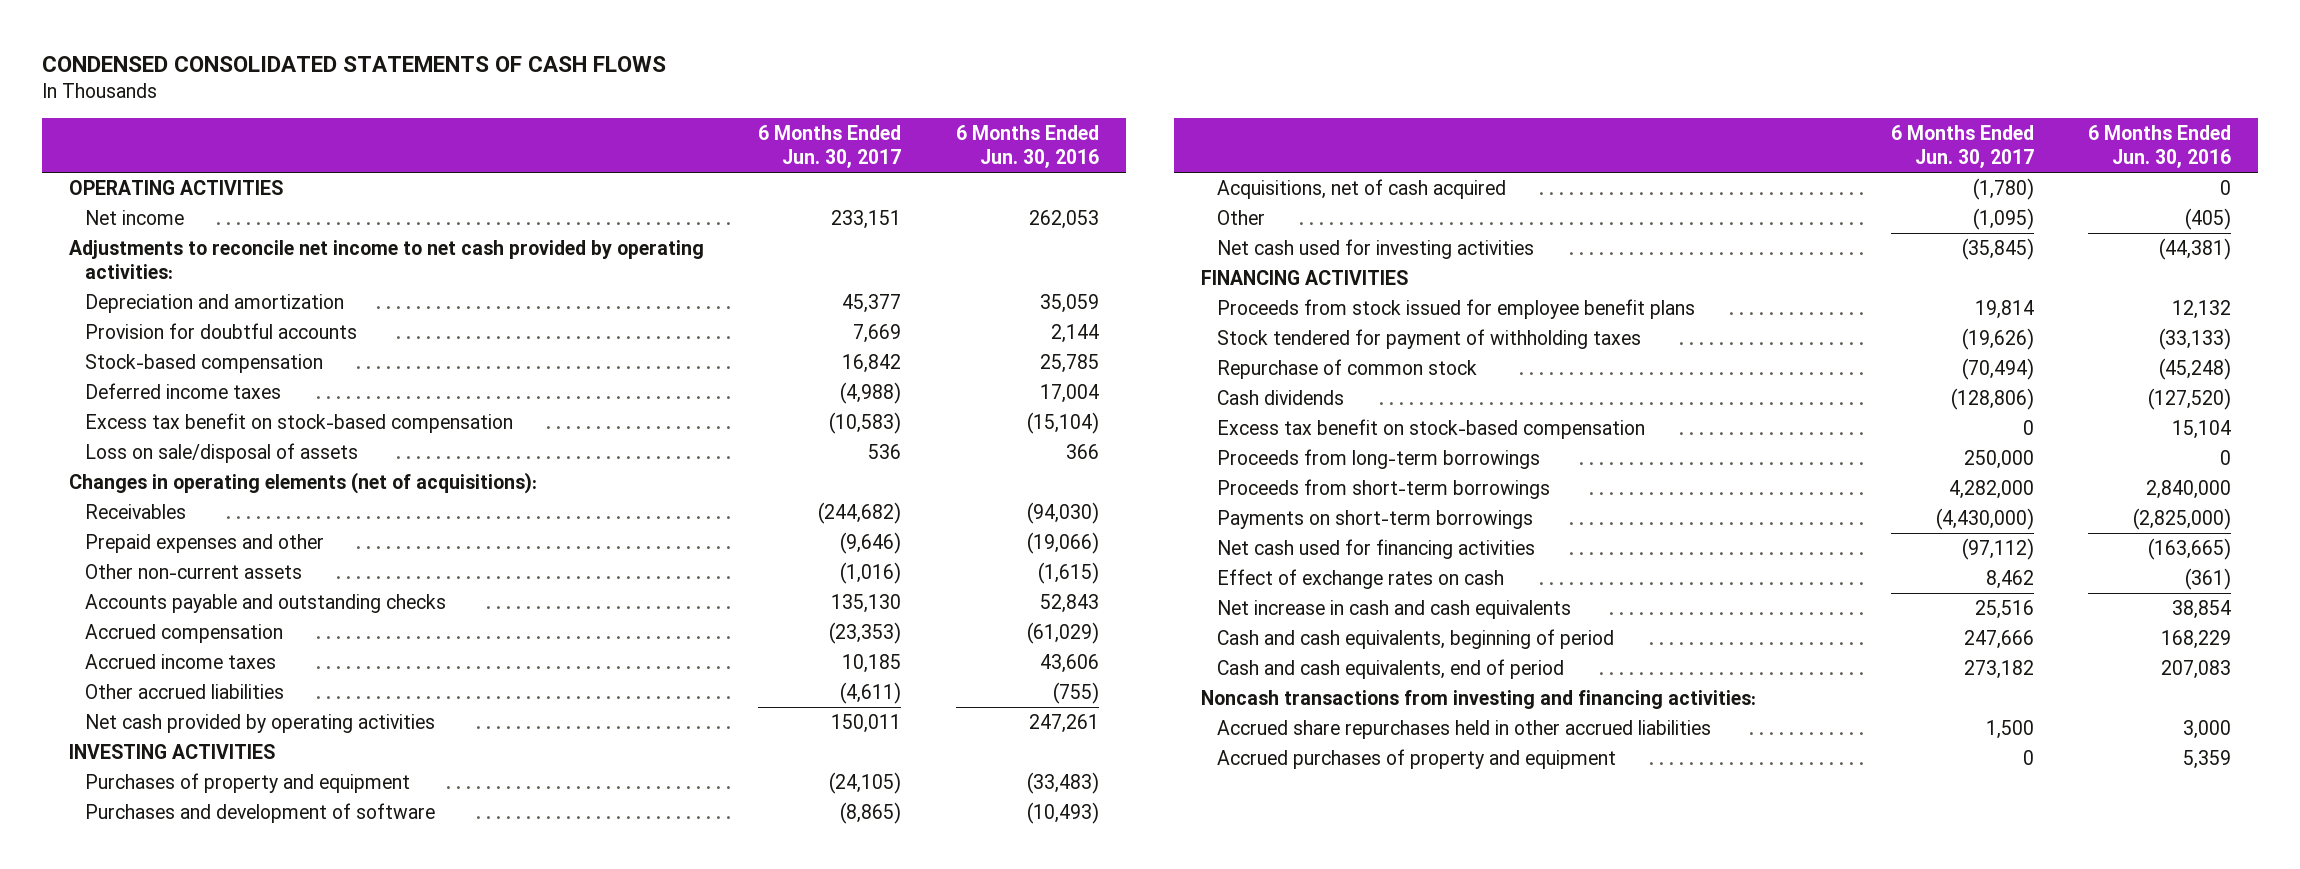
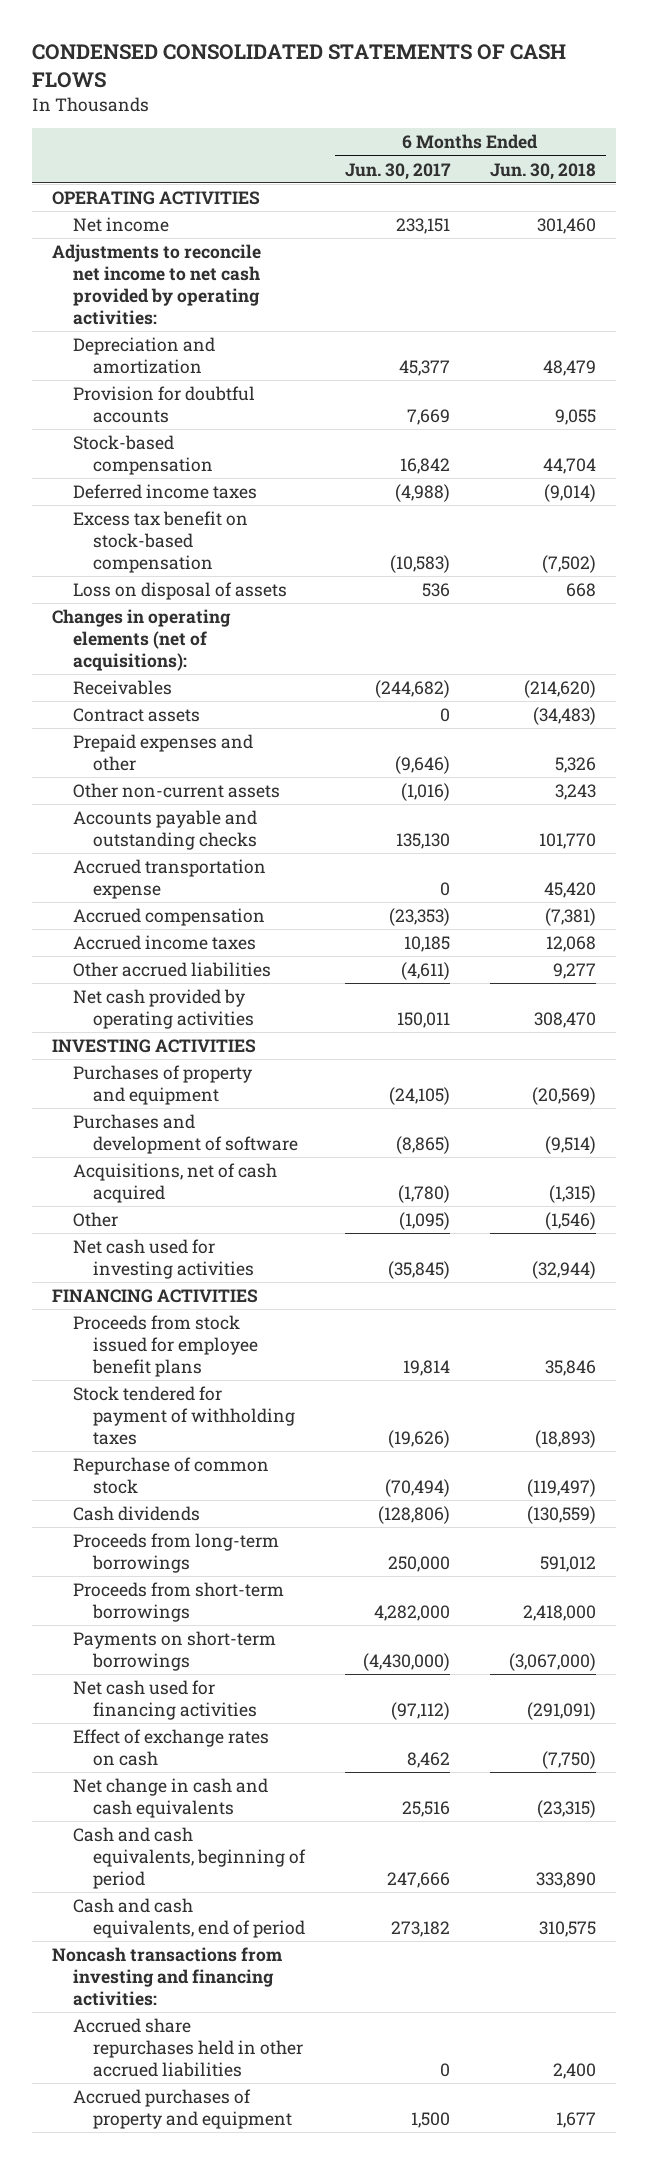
[955,124,1099,169] 6 Months Ended Jun. 30, 2016 -> none
none -> [489,162,596,180] Jun. 30, 2018
[84,442,358,463] Loss on sale/disposal of assets -> [72,582,287,601] Loss on disposal of assets
none -> [72,708,200,723] Contract assets
none -> [72,859,266,899] Accrued transportation expense
[1217,418,1646,439] Excess tax benefit on stock-based compensation -> none
[1217,599,1572,619] Net increase in cash and cash equivalents -> [72,1778,268,1818] Net change in cash and cash equivalents
[1985,719,2034,739] 1,500 -> [440,2062,451,2077] 0
[2022,749,2034,765] 0 -> [411,2111,451,2128] 1,500

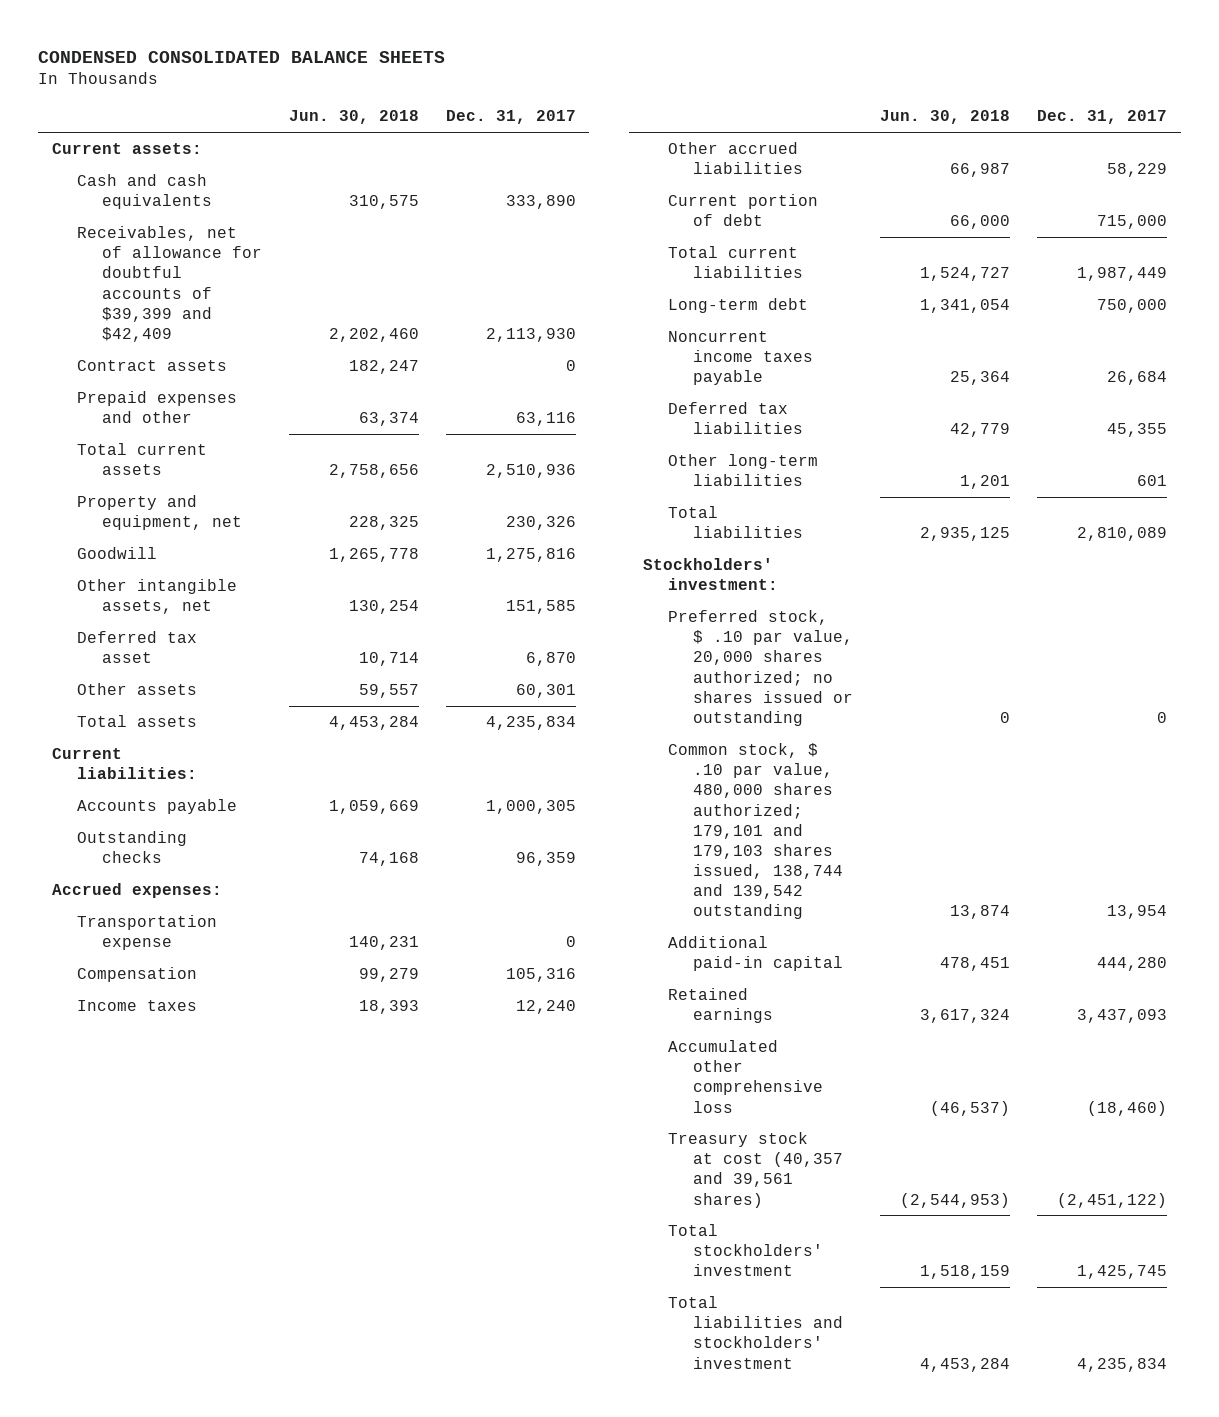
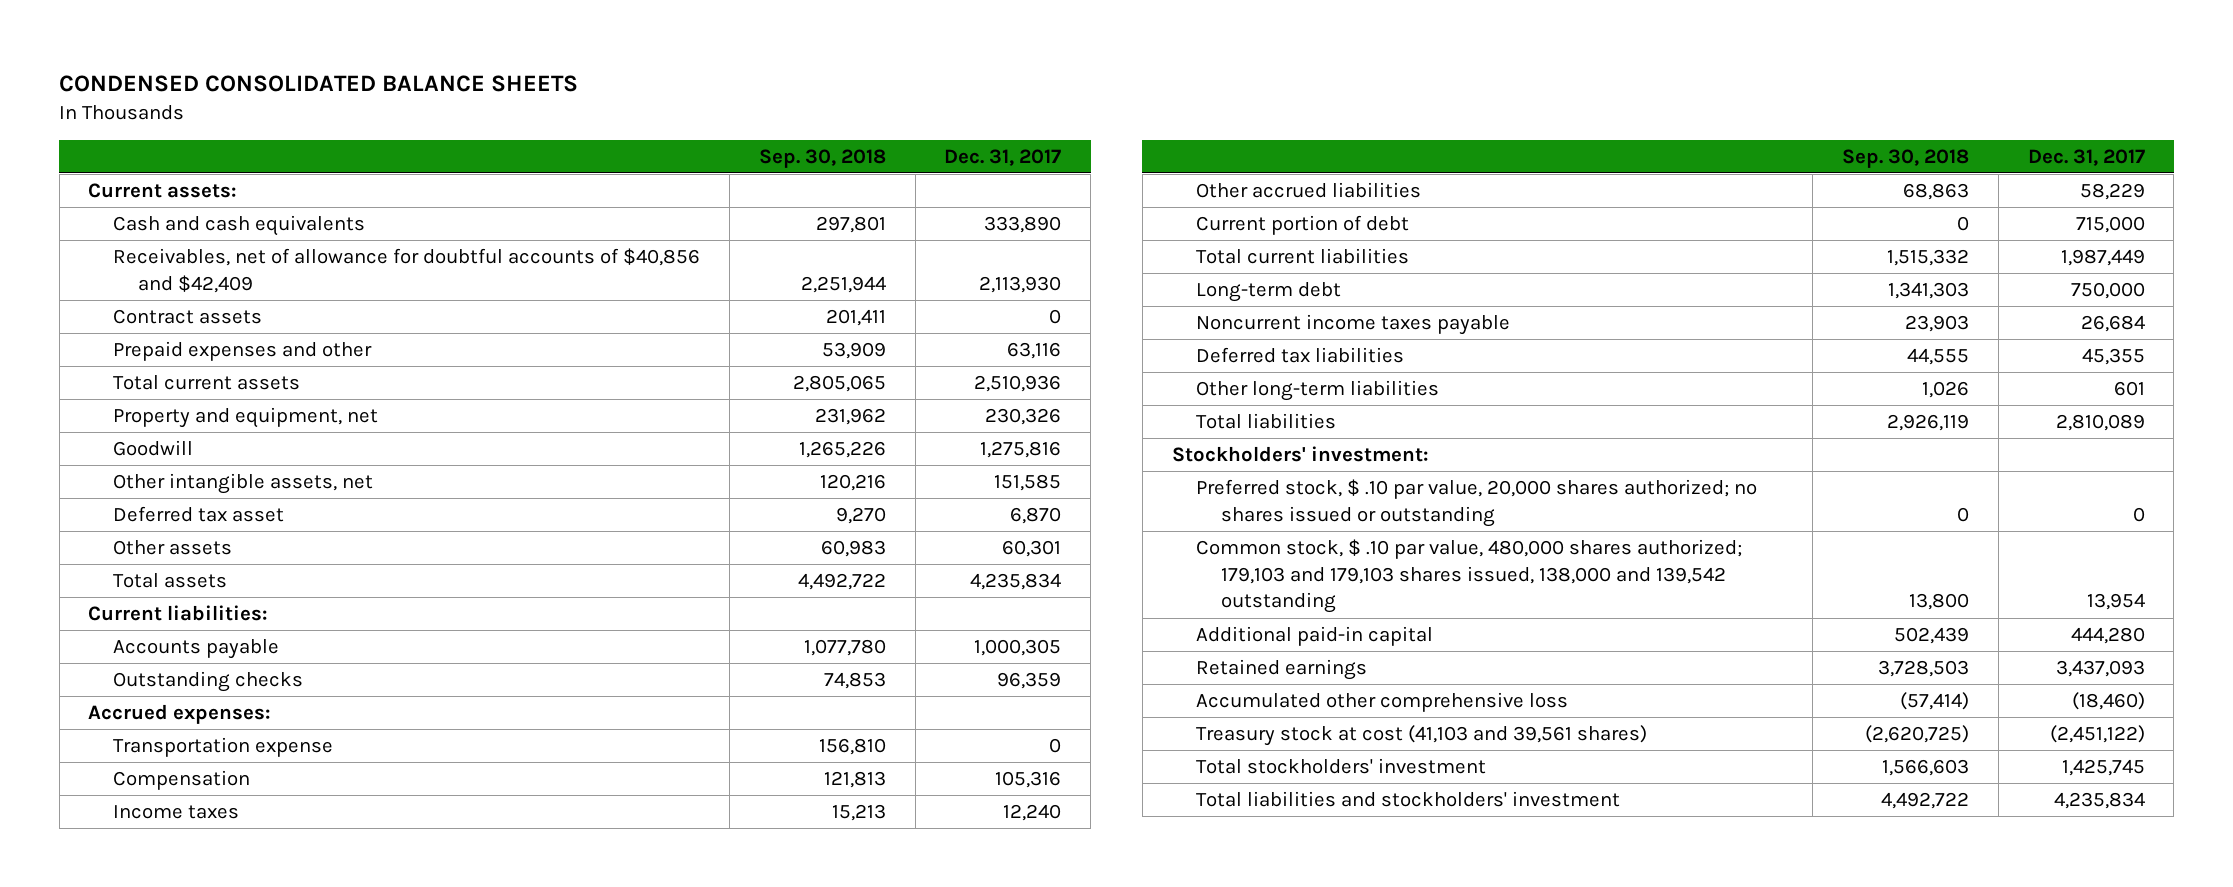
[288,110,419,125] Jun. 30, 2018 -> none
none -> [758,148,886,168] Sep. 30, 2018
[76,226,262,342] Receivables, net of allowance for doubtful accounts of $39,399 and $42,409 -> [113,248,701,293] Receivables, net of allowance for doubtful accounts of $40,856 and $42,409
[667,743,843,919] Common stock, $ .10 par value, 480,000 shares authorized; 179,101 and 179,103 shares issued, 138,744 and 139,542 outstanding -> [1196,539,1743,614] Common stock, $ .10 par value, 480,000 shares authorized; 179,103 and 179,103 shares issued, 138,000 and 139,542 outstanding
[667,1132,843,1208] Treasury stock at cost (40,357 and 39,561 shares) -> [1196,725,1648,747] Treasury stock at cost (41,103 and 39,561 shares)

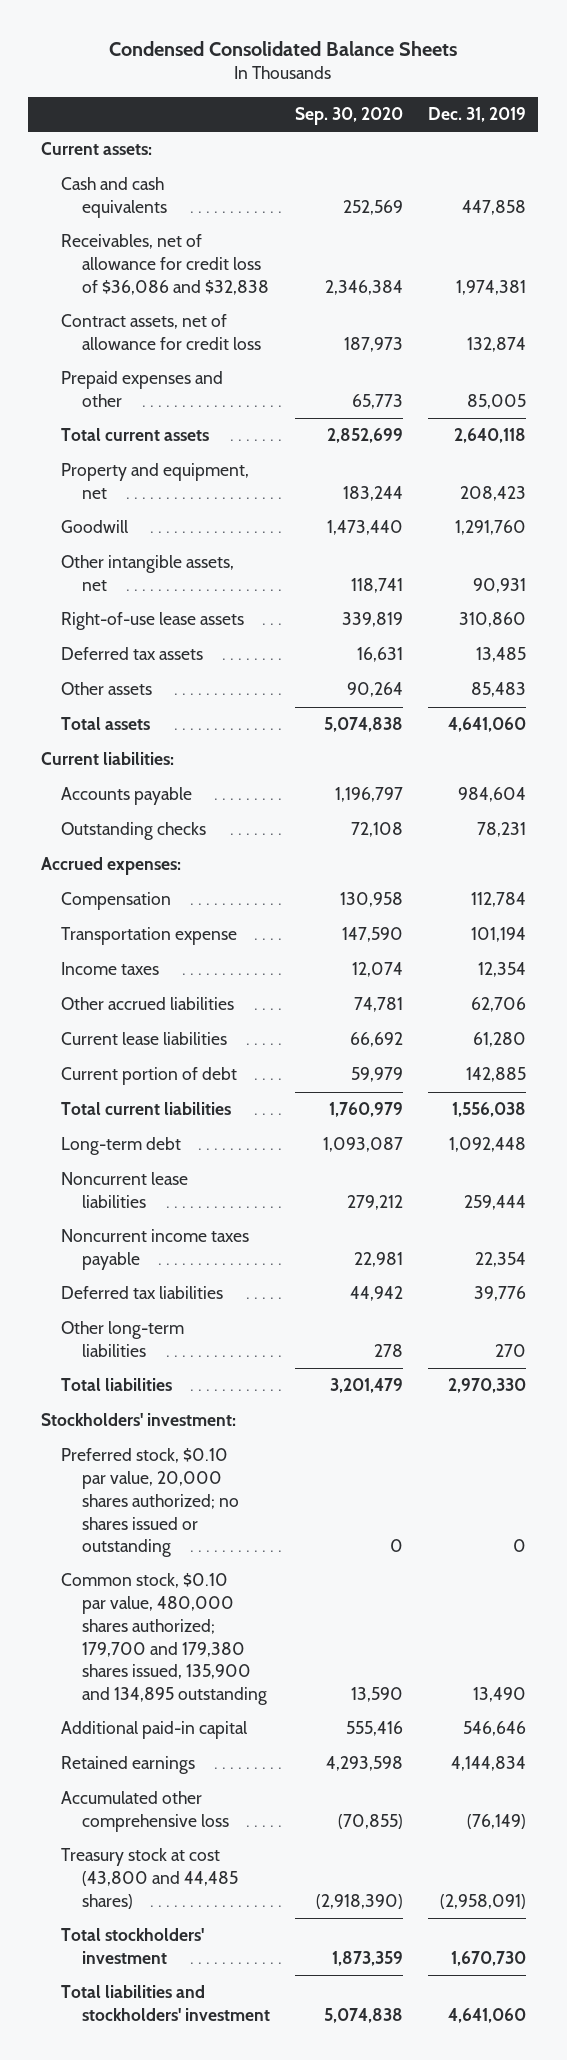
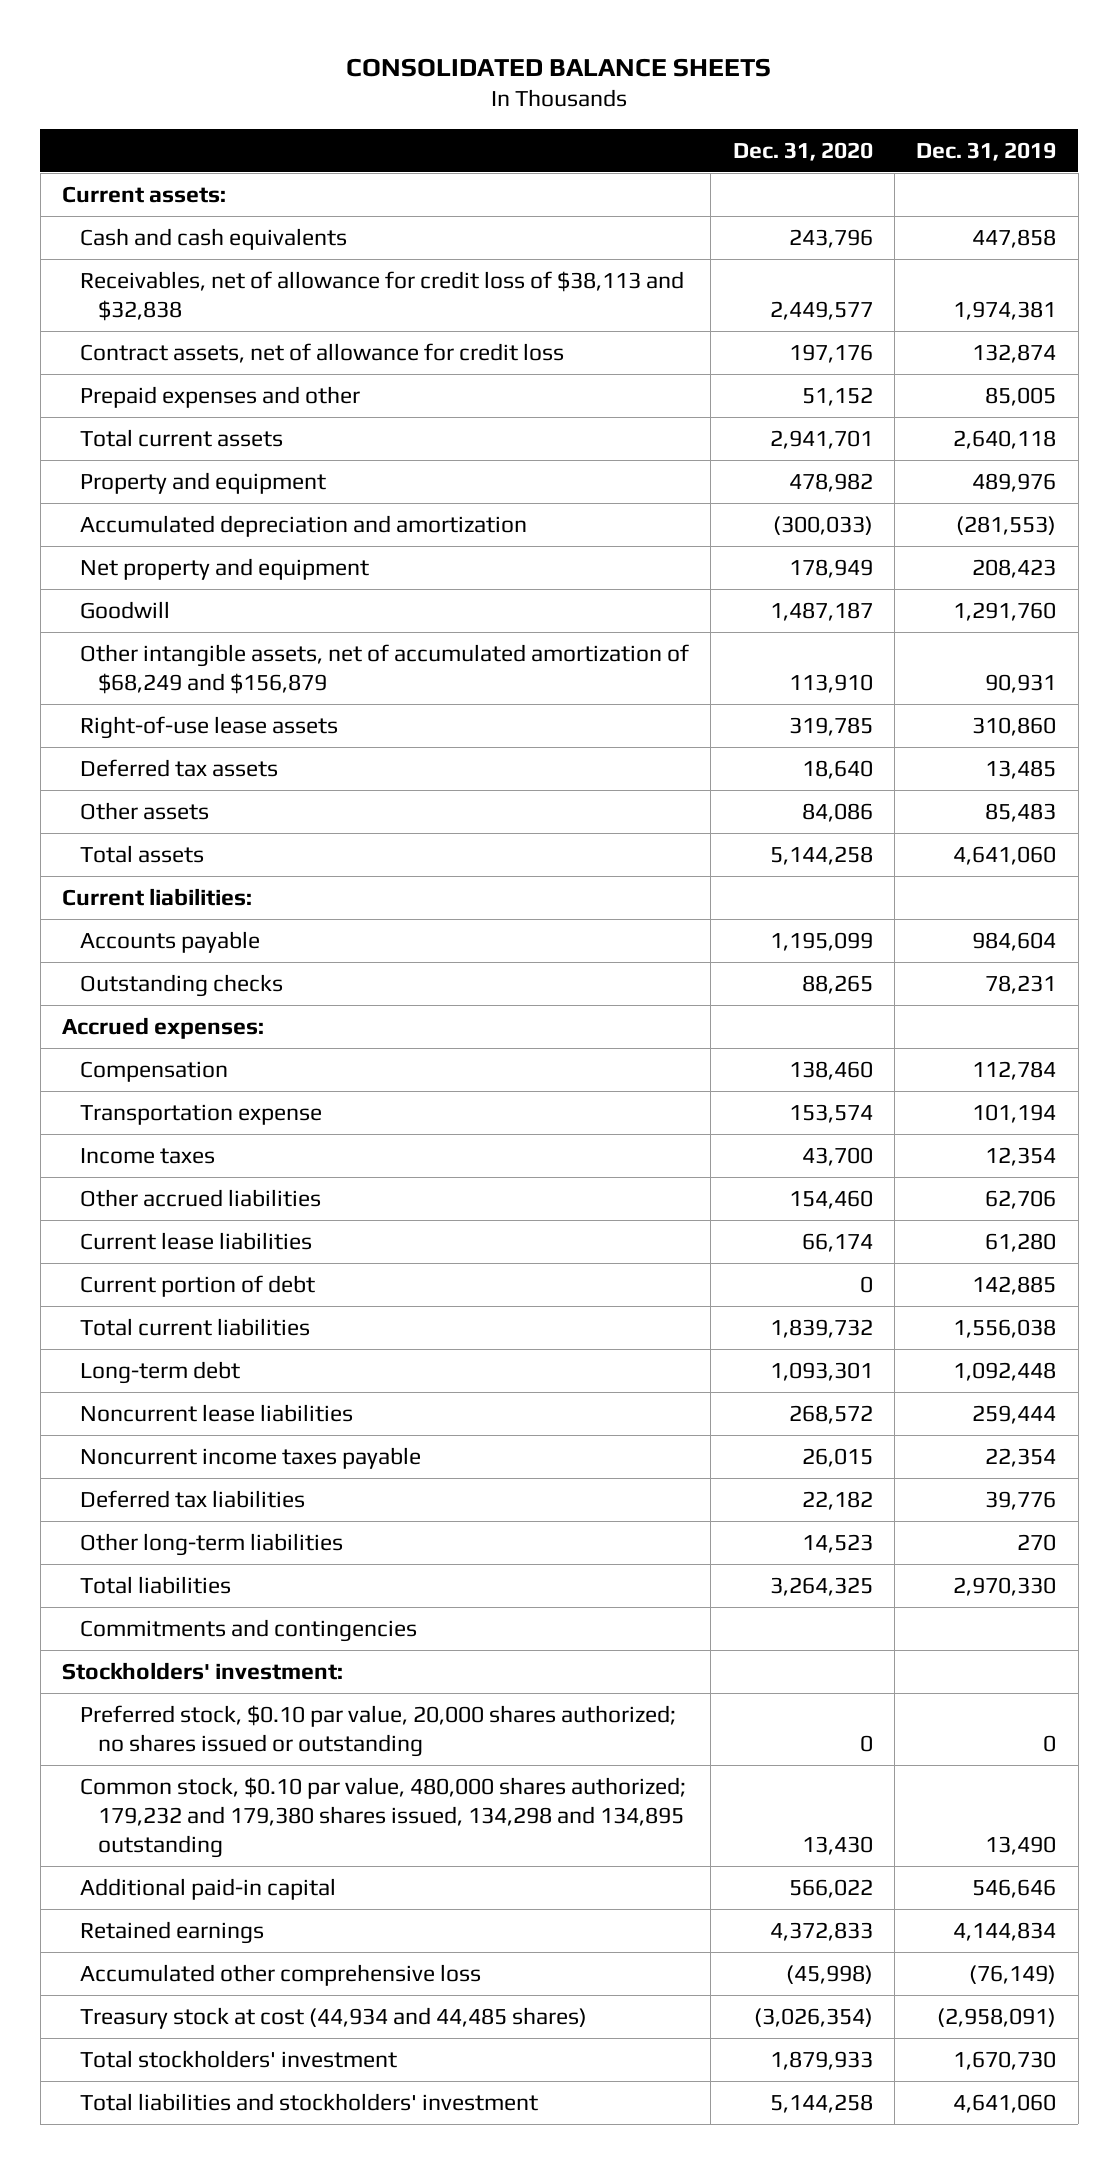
[109,40,458,56] Condensed Consolidated Balance Sheets -> [346,57,772,77] CONSOLIDATED BALANCE SHEETS
[294,107,403,126] Sep. 30, 2020 -> none
none -> [732,141,873,161] Dec. 31, 2020
[61,234,269,295] Receivables, net of allowance for credit loss of $36,086 and $32,838 -> [80,270,685,322] Receivables, net of allowance for credit loss of $38,113 and $32,838
none -> [80,471,327,494] Property and equipment
none -> [80,514,528,537] Accumulated depreciation and amortization
[61,463,250,500] Property and equipment, net -> [80,557,370,580] Net property and equipment
[61,555,235,592] Other intangible assets, net -> [80,643,690,695] Other intangible assets, net of accumulated amortization of $68,249 and $156,879
none -> [80,1618,418,1642] Commitments and contingencies
[61,1573,267,1705] Common stock, $0.10 par value, 480,000 shares authorized; 179,700 and 179,380 shares issued, 135,900 and 134,895 outstanding -> [80,1776,687,1859] Common stock, $0.10 par value, 480,000 shares authorized; 179,232 and 179,380 shares issued, 134,298 and 134,895 outstanding
[61,1848,238,1909] Treasury stock at cost (43,800 and 44,485 shares) -> [80,2006,588,2029] Treasury stock at cost (44,934 and 44,485 shares)

